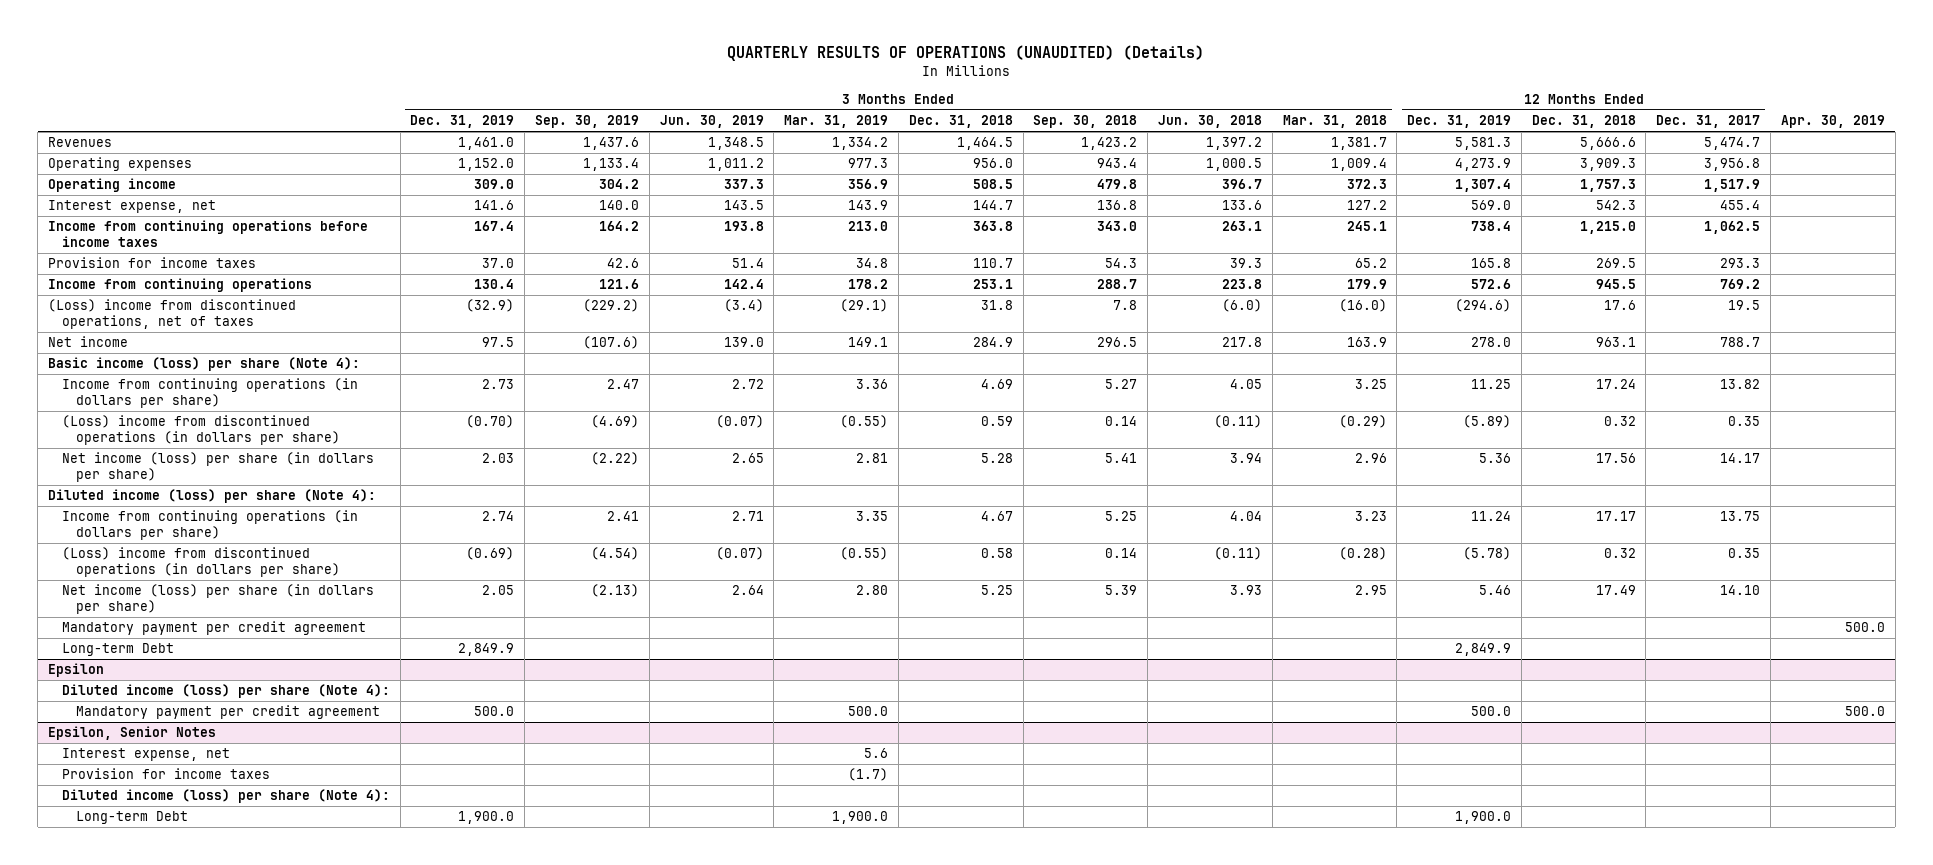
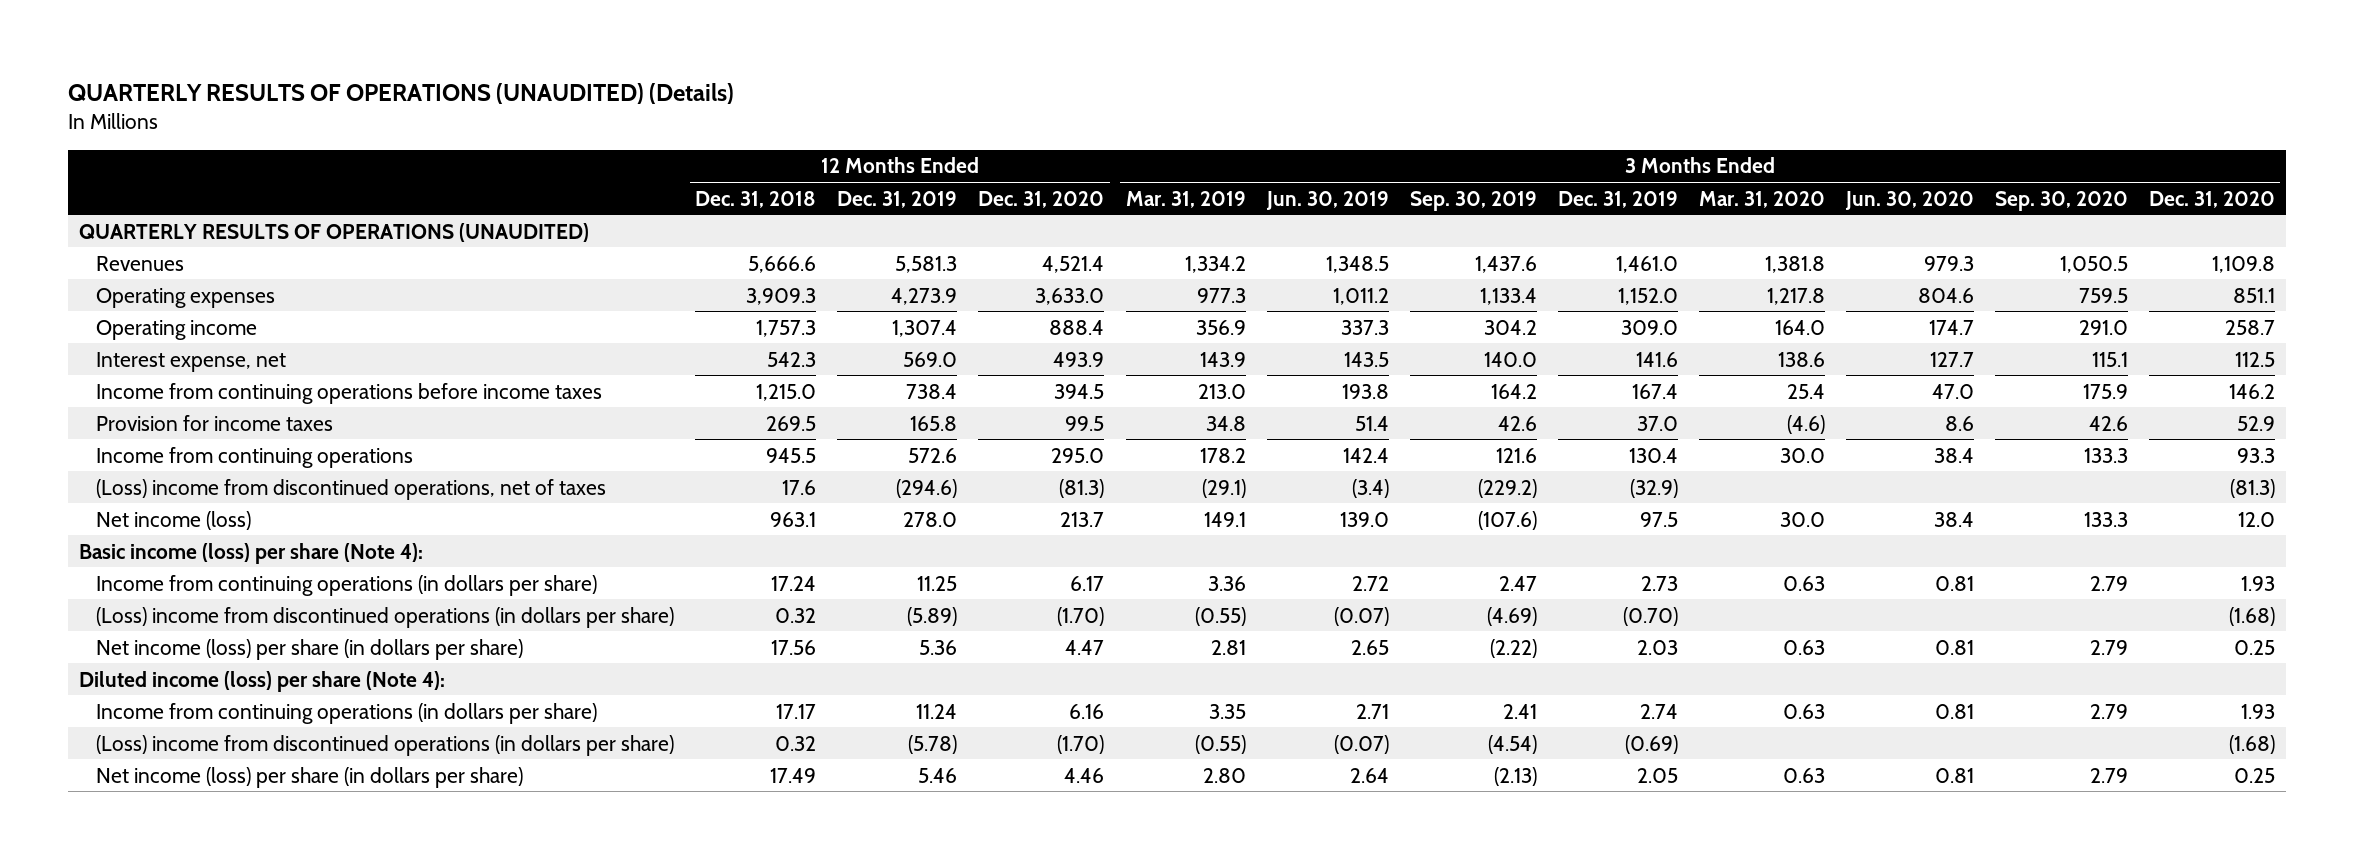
[908,115,1013,129] Dec. 31, 2018 -> none
[1033,115,1138,129] Sep. 30, 2018 -> none
[1157,115,1262,129] Jun. 30, 2018 -> none
[1282,115,1387,129] Mar. 31, 2018 -> none
[1656,115,1761,129] Dec. 31, 2017 -> none
[1780,115,1885,129] Apr. 30, 2019 -> none
none -> [978,190,1105,208] Dec. 31, 2020
none -> [1698,190,1825,208] Mar. 31, 2020
none -> [1844,190,1974,210] Jun. 30, 2020
none -> [1994,190,2128,211] Sep. 30, 2020
none -> [2149,190,2276,208] Dec. 31, 2020
none -> [78,222,589,242] QUARTERLY RESULTS OF OPERATIONS (UNAUDITED)
[47,336,128,348] Net income -> [96,510,252,530] Net income (loss)
[61,621,366,636] Mandatory payment per credit agreement -> none
[61,643,174,657] Long-term Debt -> none
[47,663,104,678] Epsilon -> none
[61,684,390,699] Diluted income (loss) per share (Note 4): -> none
[75,705,380,720] Mandatory payment per credit agreement -> none
[47,726,216,741] Epsilon, Senior Notes -> none
[61,748,230,762] Interest expense, net -> none
[61,768,270,780] Provision for income taxes -> none
[61,789,390,804] Diluted income (loss) per share (Note 4): -> none
[75,811,188,825] Long-term Debt -> none

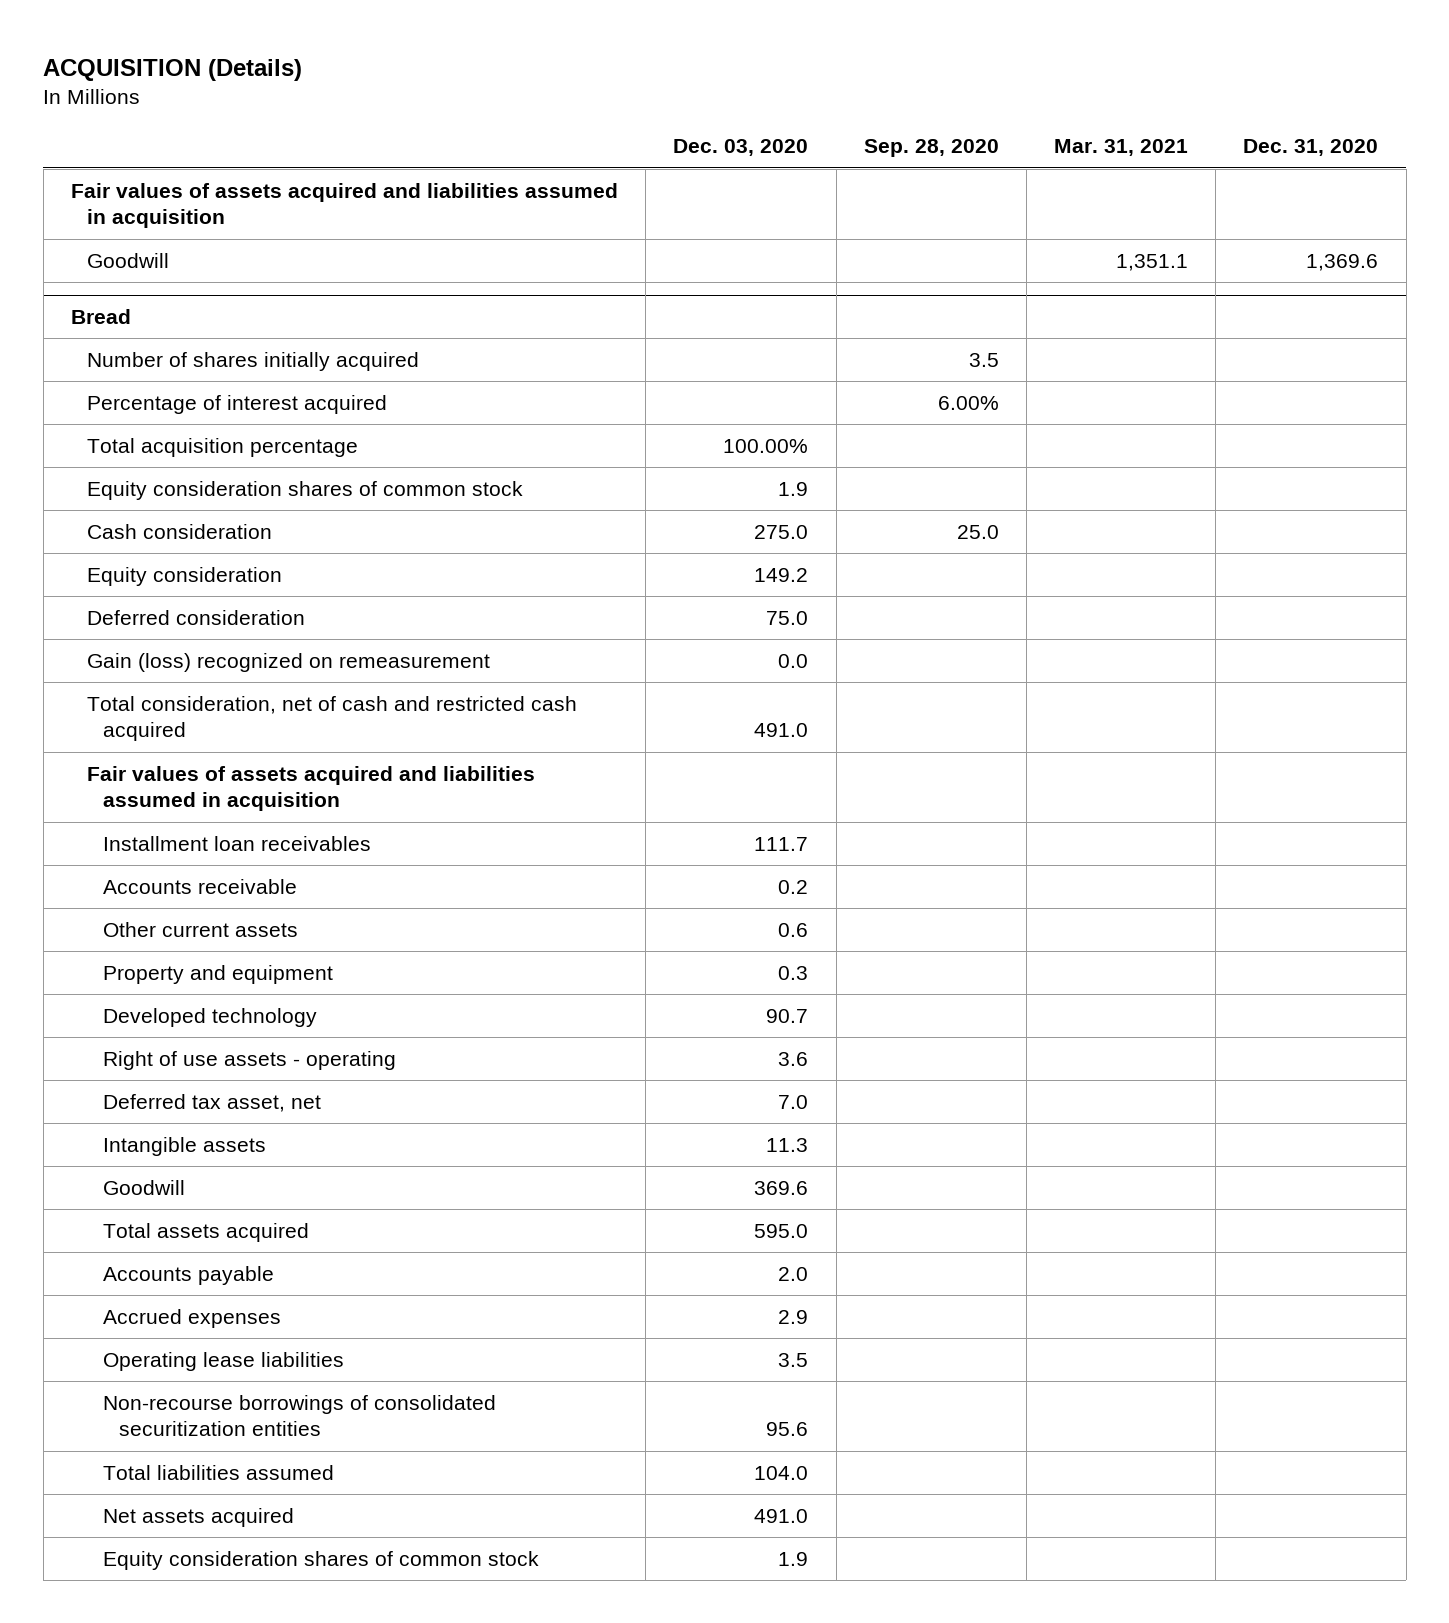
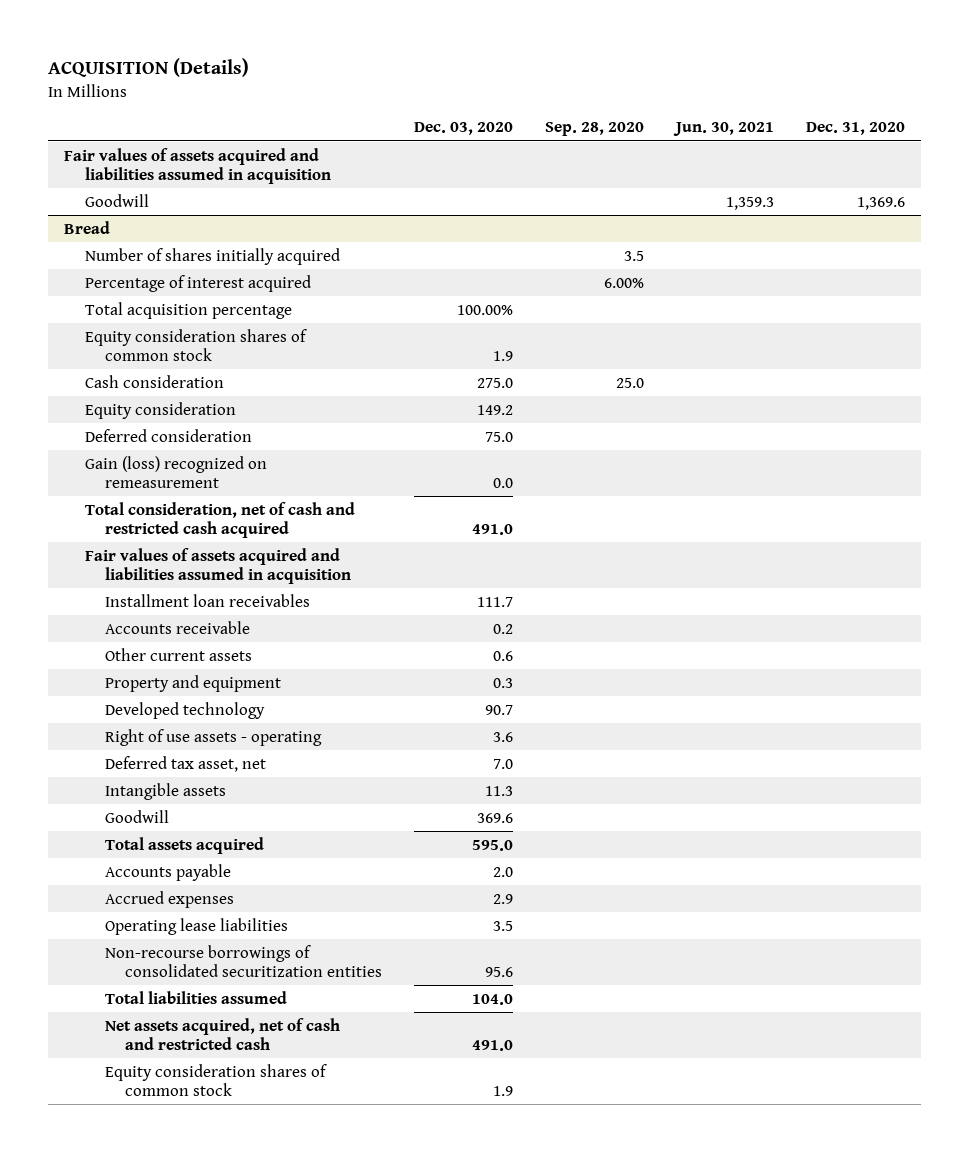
[1054,139,1189,157] Mar. 31, 2021 -> none
none -> [673,122,775,137] Jun. 30, 2021
[102,1507,294,1527] Net assets acquired -> [105,1017,341,1050] Net assets acquired, net of cash and restricted cash

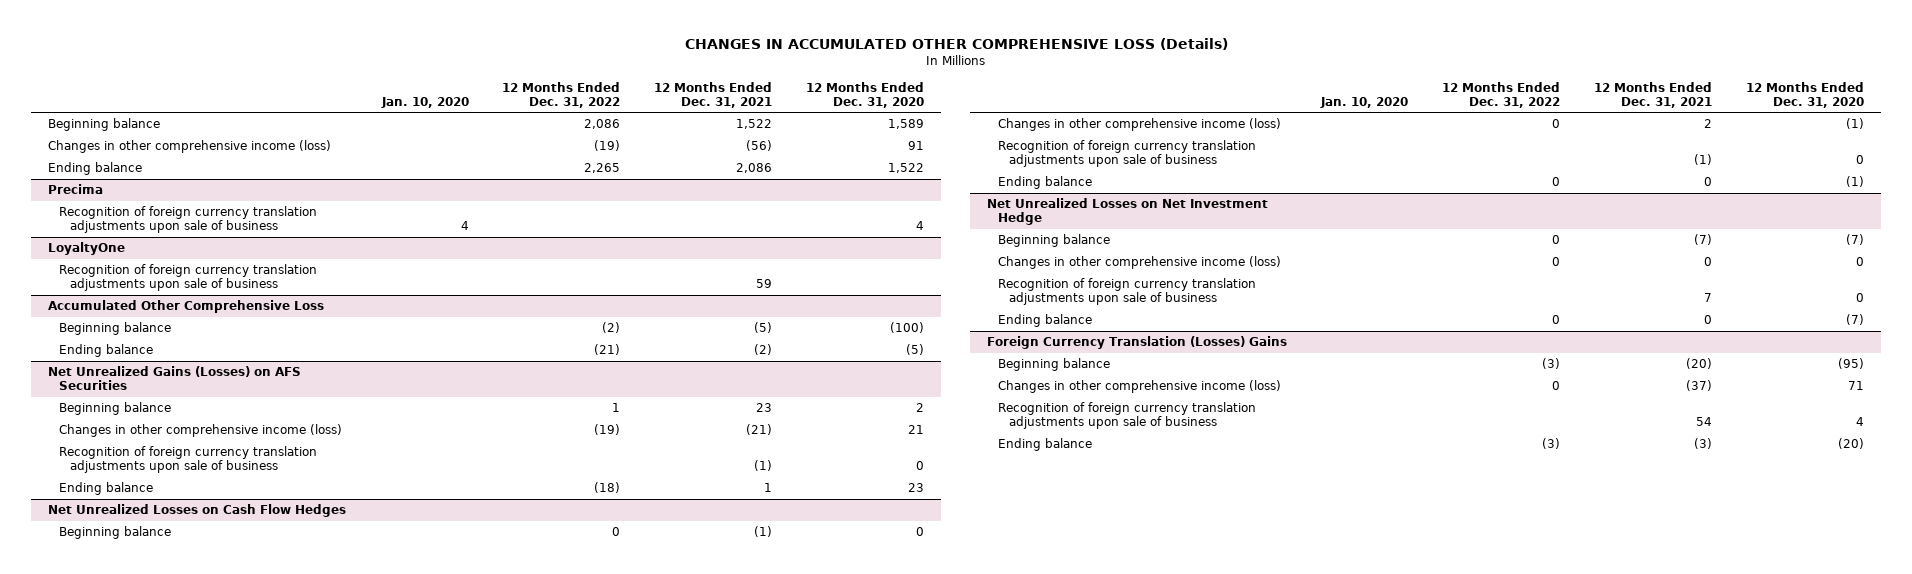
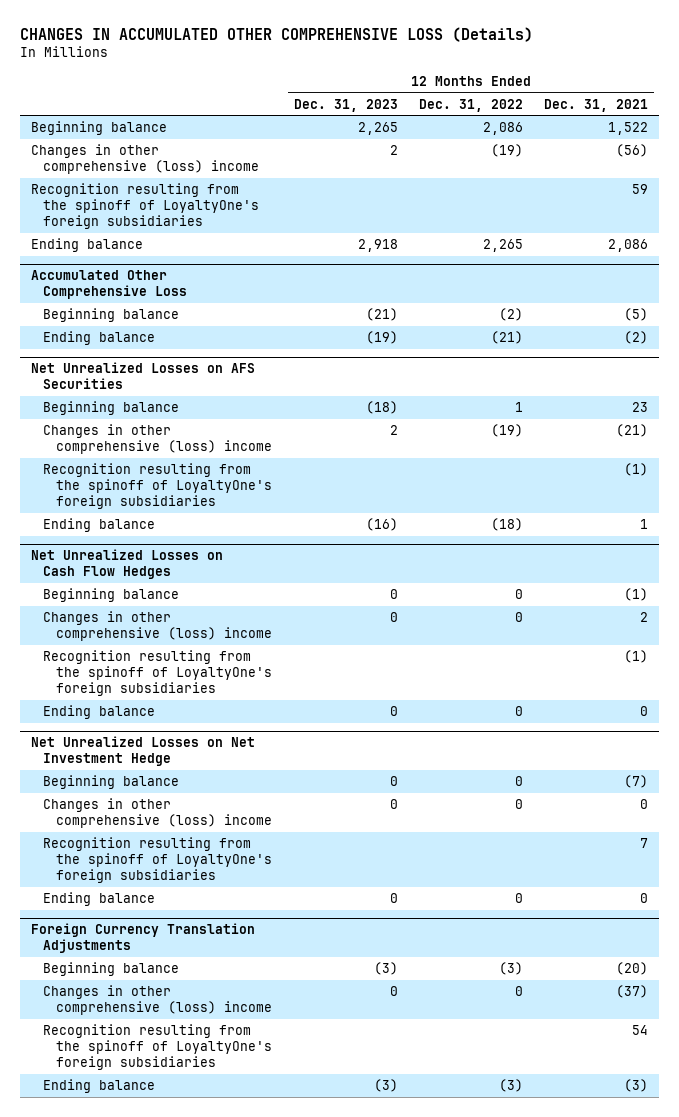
[380,96,469,108] Jan. 10, 2020 -> none
[806,81,925,108] 12 Months Ended Dec. 31, 2020 -> none
none -> [293,98,398,112] Dec. 31, 2023
[47,140,331,154] Changes in other comprehensive income (loss) -> [30,143,260,175] Changes in other comprehensive (loss) income
none -> [30,182,260,230] Recognition resulting from the spinoff of LoyaltyOne's foreign subsidiaries
[47,184,103,195] Precima -> none
[58,206,317,234] Recognition of foreign currency translation adjustments upon sale of business -> none
[47,242,125,256] LoyaltyOne -> none
[58,264,317,292] Recognition of foreign currency translation adjustments upon sale of business -> none
[47,366,301,391] Net Unrealized Gains (Losses) on AFS Securities -> [30,362,255,390] Net Unrealized Losses on AFS Securities
[58,424,342,438] Changes in other comprehensive income (loss) -> [43,423,273,455] Changes in other comprehensive (loss) income
[58,446,317,474] Recognition of foreign currency translation adjustments upon sale of business -> [43,462,273,510] Recognition resulting from the spinoff of LoyaltyOne's foreign subsidiaries
[998,118,1282,132] Changes in other comprehensive income (loss) -> [43,610,273,642] Changes in other comprehensive (loss) income
[998,140,1257,168] Recognition of foreign currency translation adjustments upon sale of business -> [43,649,273,697] Recognition resulting from the spinoff of LoyaltyOne's foreign subsidiaries
[998,256,1282,270] Changes in other comprehensive income (loss) -> [43,797,273,829] Changes in other comprehensive (loss) income
[998,278,1257,306] Recognition of foreign currency translation adjustments upon sale of business -> [43,836,273,884] Recognition resulting from the spinoff of LoyaltyOne's foreign subsidiaries
[987,336,1288,350] Foreign Currency Translation (Losses) Gains -> [30,923,255,954] Foreign Currency Translation Adjustments
[998,380,1282,394] Changes in other comprehensive income (loss) -> [43,984,273,1016] Changes in other comprehensive (loss) income
[998,402,1257,430] Recognition of foreign currency translation adjustments upon sale of business -> [43,1023,273,1071] Recognition resulting from the spinoff of LoyaltyOne's foreign subsidiaries

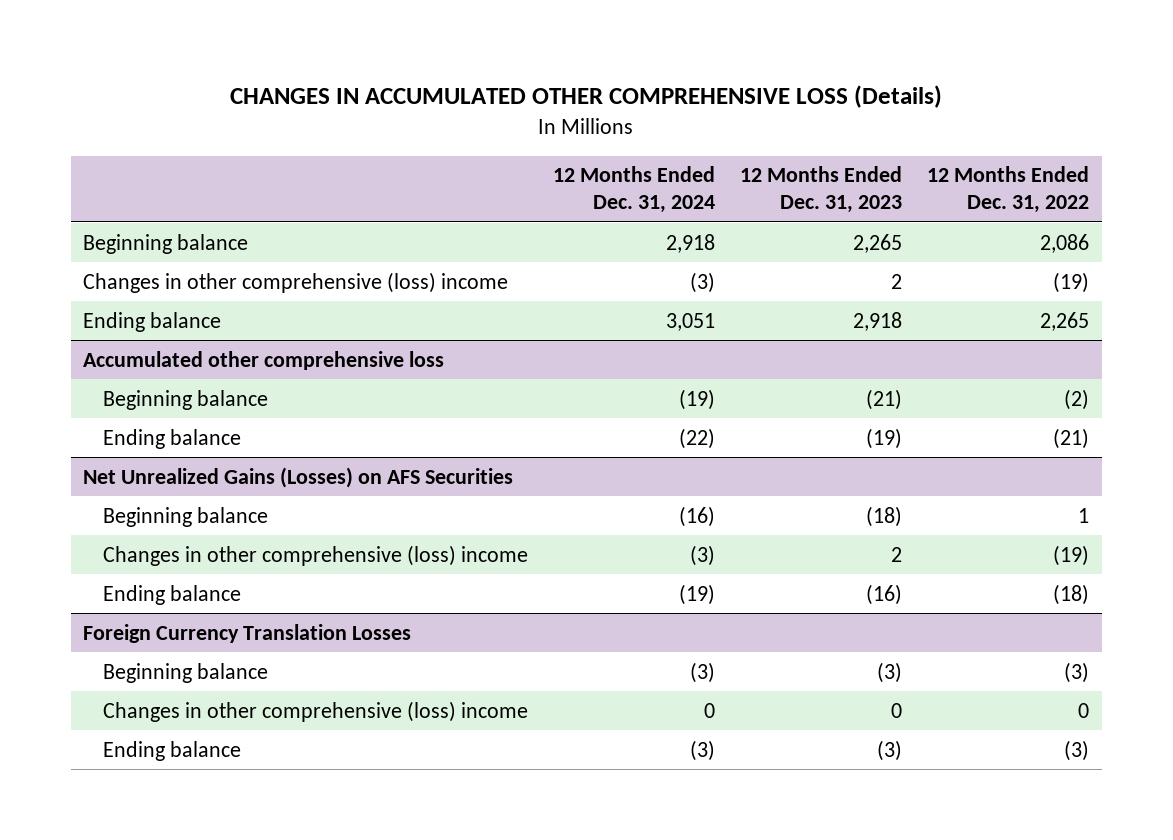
[544,98,649,112] Dec. 31, 2021 -> none
none -> [553,166,716,214] 12 Months Ended Dec. 31, 2024
[30,182,260,230] Recognition resulting from the spinoff of LoyaltyOne's foreign subsidiaries -> none
[30,270,188,300] Accumulated Other Comprehensive Loss -> [83,350,445,370] Accumulated other comprehensive loss
[30,362,255,390] Net Unrealized Losses on AFS Securities -> [83,466,514,488] Net Unrealized Gains (Losses) on AFS Securities
[43,462,273,510] Recognition resulting from the spinoff of LoyaltyOne's foreign subsidiaries -> none
[30,549,223,580] Net Unrealized Losses on Cash Flow Hedges -> none
[43,587,180,602] Beginning balance -> none
[43,610,273,642] Changes in other comprehensive (loss) income -> none
[43,649,273,697] Recognition resulting from the spinoff of LoyaltyOne's foreign subsidiaries -> none
[43,704,156,719] Ending balance -> none
[30,736,255,767] Net Unrealized Losses on Net Investment Hedge -> none
[43,774,180,789] Beginning balance -> none
[43,797,273,829] Changes in other comprehensive (loss) income -> none
[43,836,273,884] Recognition resulting from the spinoff of LoyaltyOne's foreign subsidiaries -> none
[43,891,156,906] Ending balance -> none
[30,923,255,954] Foreign Currency Translation Adjustments -> [83,623,412,643] Foreign Currency Translation Losses
[43,1023,273,1071] Recognition resulting from the spinoff of LoyaltyOne's foreign subsidiaries -> none

